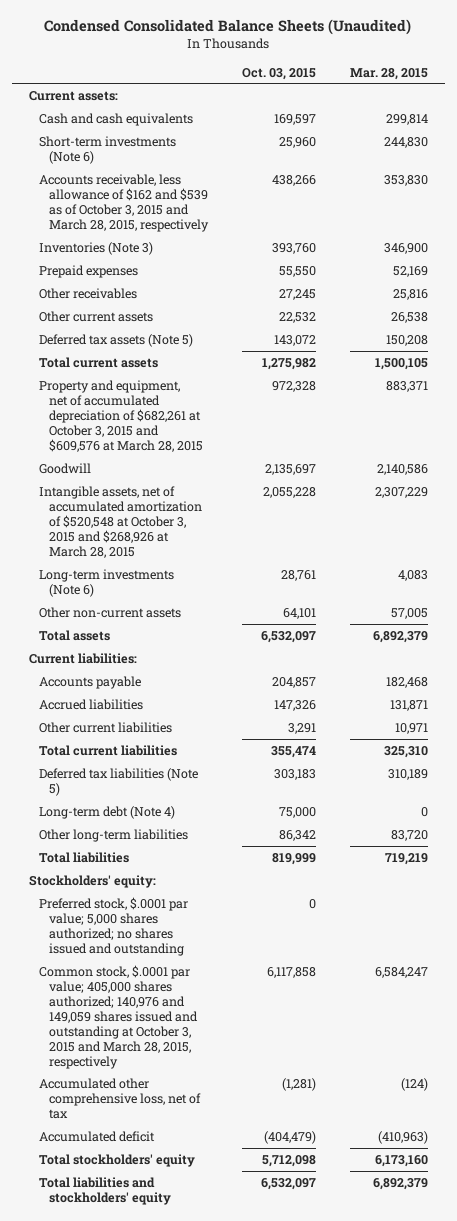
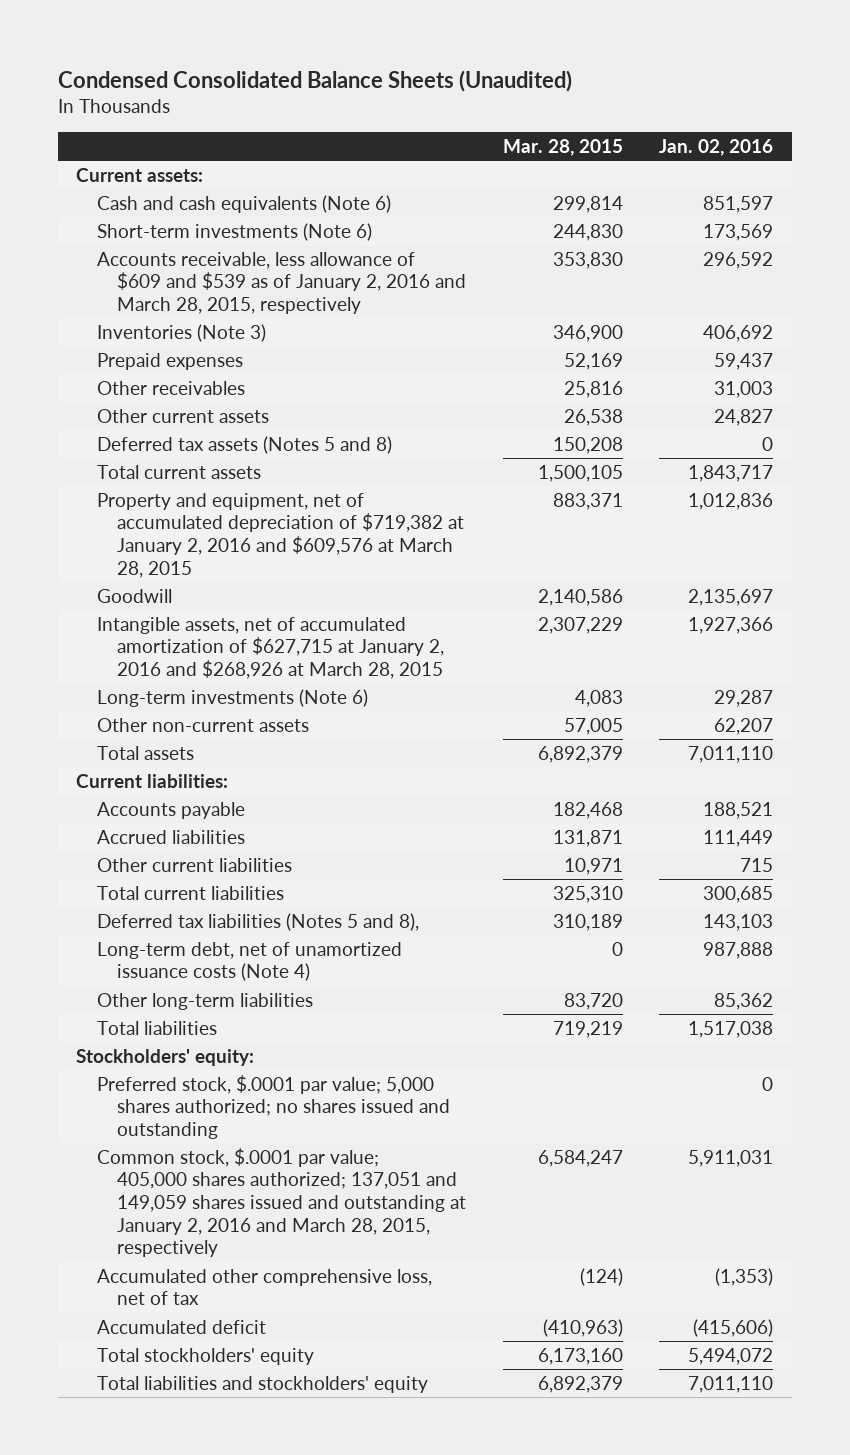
[242,67,317,80] Oct. 03, 2015 -> none
none -> [659,139,774,157] Jan. 02, 2016
[39,112,194,126] Cash and cash equivalents -> [96,194,391,213] Cash and cash equivalents (Note 6)
[39,173,210,232] Accounts receivable, less allowance of $162 and $539 as of October 3, 2015 and March 28, 2015, respectively -> [96,251,467,315] Accounts receivable, less allowance of $609 and $539 as of January 2, 2016 and March 28, 2015, respectively
[39,333,194,347] Deferred tax assets (Note 5) -> [96,435,392,454] Deferred tax assets (Notes 5 and 8)
[39,379,204,452] Property and equipment, net of accumulated depreciation of $682,261 at October 3, 2015 and $609,576 at March 28, 2015 -> [96,492,465,578] Property and equipment, net of accumulated depreciation of $719,382 at January 2, 2016 and $609,576 at March 28, 2015
[39,485,203,558] Intangible assets, net of accumulated amortization of $520,548 at October 3, 2015 and $268,926 at March 28, 2015 -> [96,616,445,680] Intangible assets, net of accumulated amortization of $627,715 at January 2, 2016 and $268,926 at March 28, 2015
[39,767,199,796] Deferred tax liabilities (Note 5) -> [96,912,419,931] Deferred tax liabilities (Notes 5 and 8),
[39,805,176,819] Long-term debt (Note 4) -> [96,941,402,982] Long-term debt, net of unamortized issuance costs (Note 4)
[39,964,199,1069] Common stock, $.0001 par value; 405,000 shares authorized; 140,976 and 149,059 shares issued and outstanding at October 3, 2015 and March 28, 2015, respectively -> [96,1147,467,1258] Common stock, $.0001 par value; 405,000 shares authorized; 137,051 and 149,059 shares issued and outstanding at January 2, 2016 and March 28, 2015, respectively

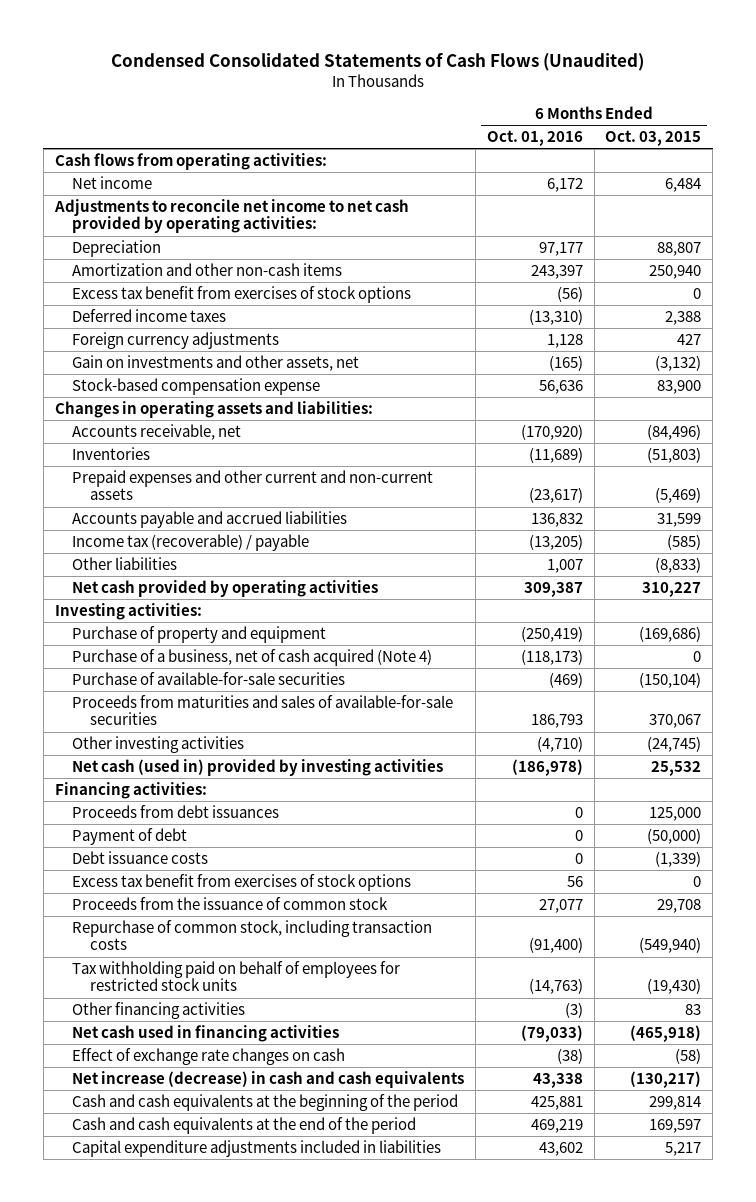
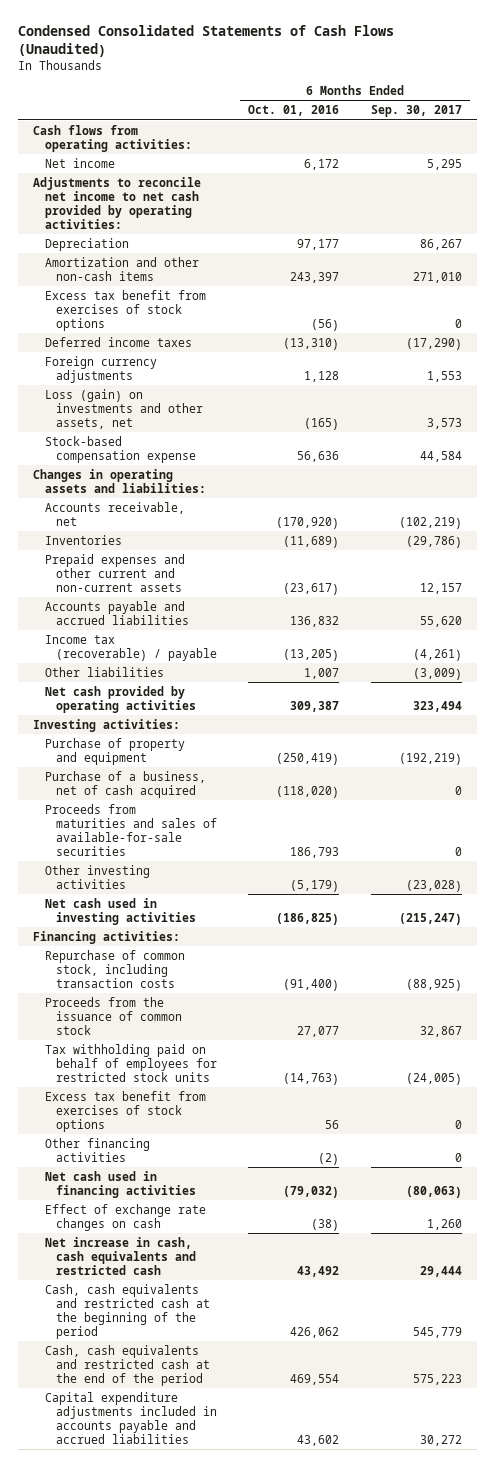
[605,130,702,147] Oct. 03, 2015 -> none
none -> [370,105,462,118] Sep. 30, 2017
[72,355,360,372] Gain on investments and other assets, net -> [44,388,203,429] Loss (gain) on investments and other assets, net
[72,672,346,686] Purchase of available-for-sale securities -> none
[72,649,433,667] Purchase of a business, net of cash acquired (Note 4) -> [44,770,206,798] Purchase of a business, net of cash acquired
[520,649,583,666] (118,173) -> [276,785,340,798] (118,020)
[536,736,583,753] (4,710) -> [290,879,340,892] (5,179)
[72,759,444,777] Net cash (used in) provided by investing activities -> [44,897,196,925] Net cash used in investing activities
[511,759,583,777] (186,978) -> [276,912,340,925] (186,825)
[72,805,280,819] Proceeds from debt issuances -> none
[72,828,188,846] Payment of debt -> none
[72,851,209,865] Debt issuance costs -> none
[72,897,389,911] Proceeds from the issuance of common stock -> [44,996,182,1035] Proceeds from the issuance of common stock
[72,874,412,892] Excess tax benefit from exercises of stock options -> [44,1090,206,1132] Excess tax benefit from exercises of stock options
[564,1002,583,1019] (3) -> [318,1152,340,1165] (2)
[520,1025,583,1043] (79,033) -> [283,1185,340,1198] (79,032)
[72,1071,465,1089] Net increase (decrease) in cash and cash equivalents -> [44,1236,196,1275] Net increase in cash, cash equivalents and restricted cash
[532,1073,583,1089] 43,338 -> [297,1265,340,1277] 43,492
[72,1094,459,1112] Cash and cash equivalents at the beginning of the period -> [44,1283,210,1339] Cash, cash equivalents and restricted cash at the beginning of the period
[530,1096,583,1111] 425,881 -> [290,1326,340,1338] 426,062
[72,1117,417,1135] Cash and cash equivalents at the end of the period -> [44,1344,210,1386] Cash, cash equivalents and restricted cash at the end of the period
[530,1119,583,1134] 469,219 -> [290,1373,340,1385] 469,554
[72,1140,442,1158] Capital expenditure adjustments included in liabilities -> [44,1391,217,1444] Capital expenditure adjustments included in accounts payable and accrued liabilities

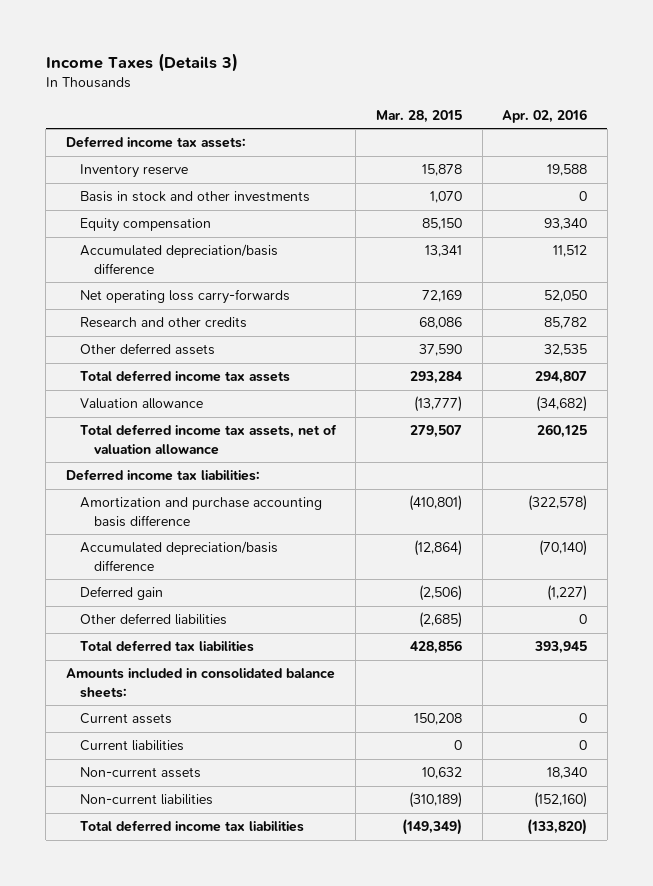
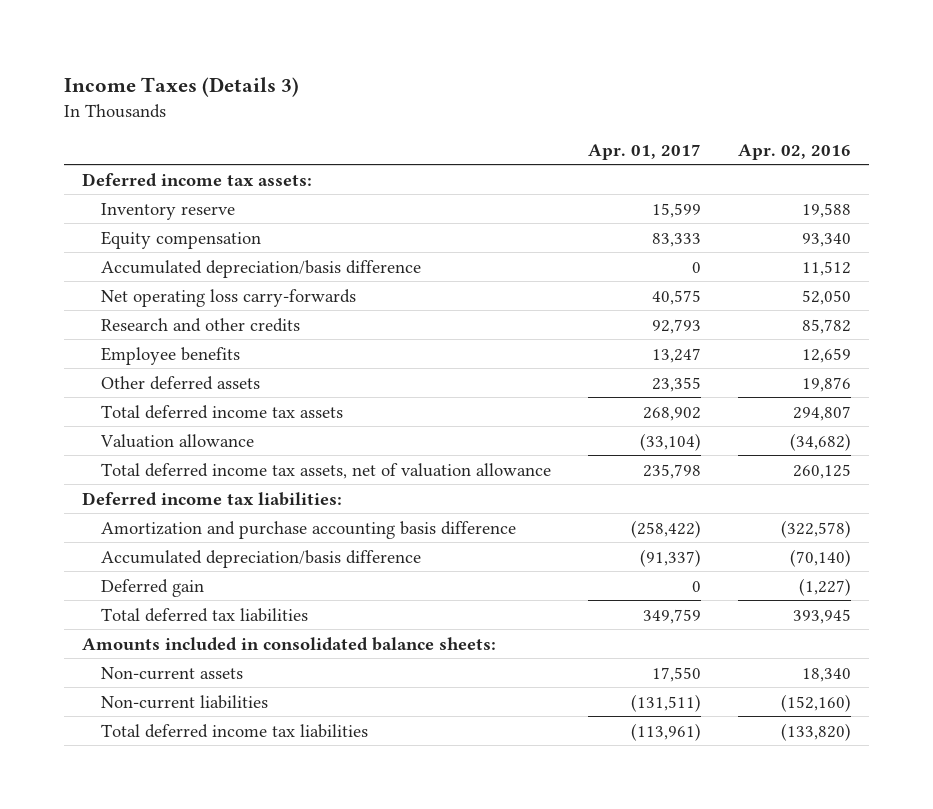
[375,109,462,123] Mar. 28, 2015 -> none
none -> [588,143,702,160] Apr. 01, 2017
[79,191,310,203] Basis in stock and other investments -> none
none -> [101,346,241,365] Employee benefits
[544,344,588,357] 32,535 -> [801,376,851,392] 19,876
[79,613,227,626] Other deferred liabilities -> none
[79,713,172,725] Current assets -> none
[79,740,184,752] Current liabilities -> none

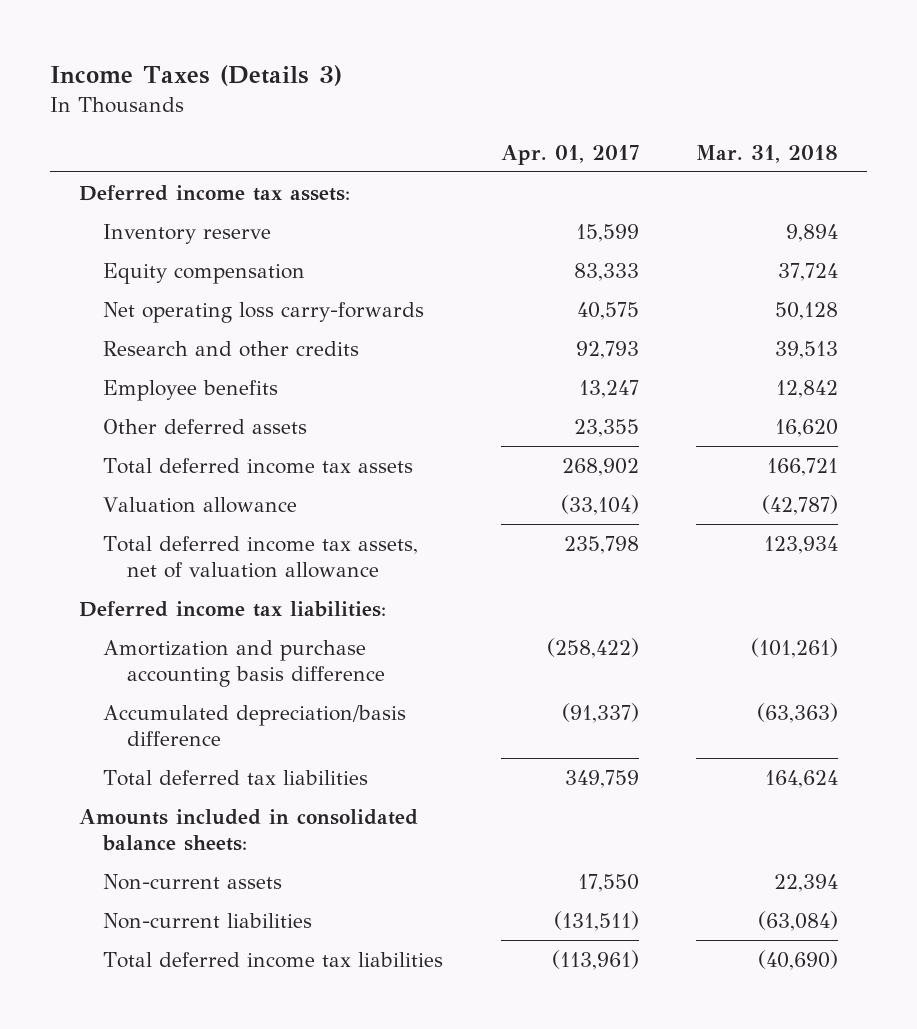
[737,143,851,160] Apr. 02, 2016 -> none
none -> [696,144,839,163] Mar. 31, 2018
[101,259,422,278] Accumulated depreciation/basis difference -> none
[101,578,205,597] Deferred gain -> none

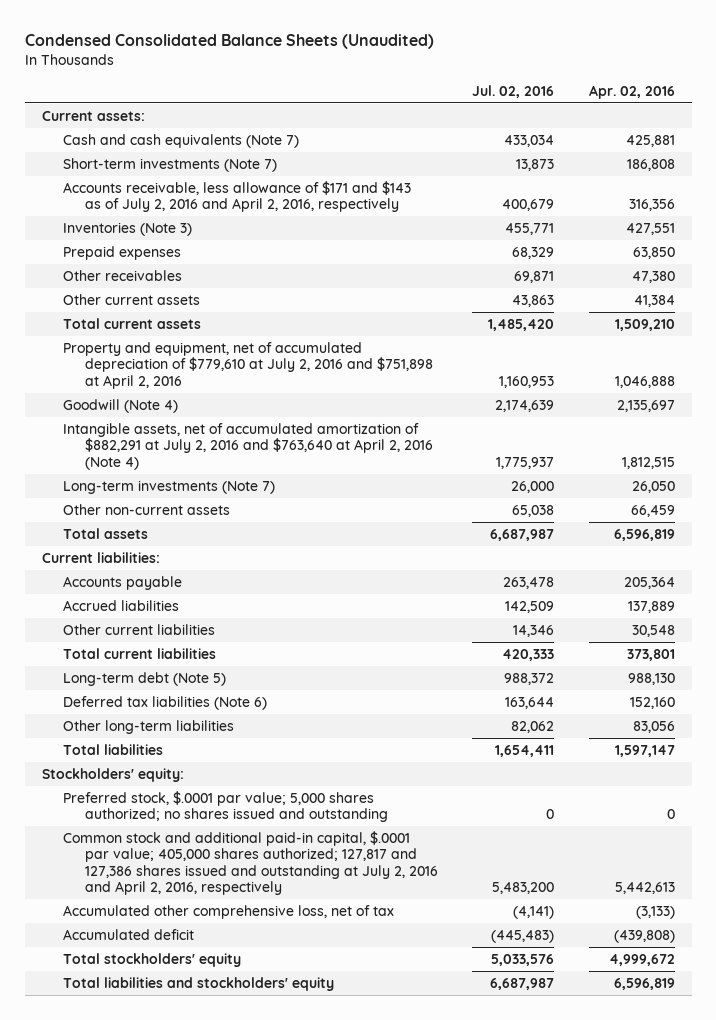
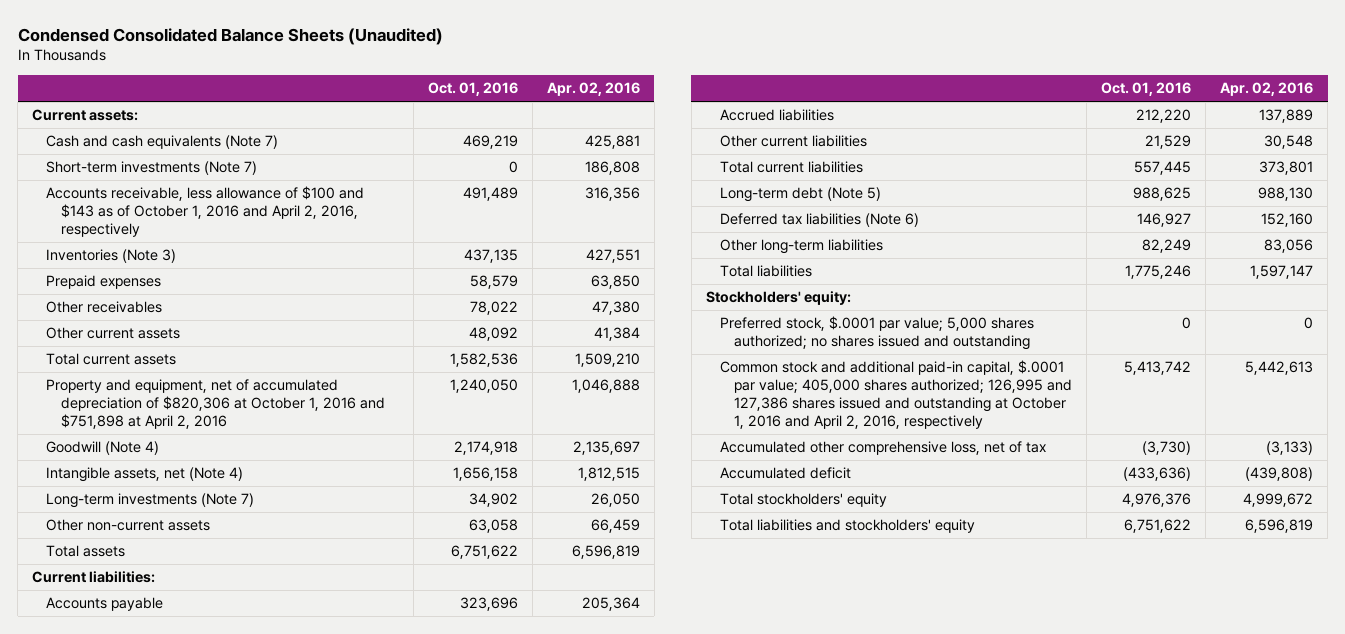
[472,84,555,98] Jul. 02, 2016 -> none
none -> [427,82,518,97] Oct. 01, 2016
[63,180,412,213] Accounts receivable, less allowance of $171 and $143 as of July 2, 2016 and April 2, 2016, respectively -> [46,186,365,237] Accounts receivable, less allowance of $100 and $143 as of October 1, 2016 and April 2, 2016, respectively
[63,341,434,389] Property and equipment, net of accumulated depreciation of $779,610 at July 2, 2016 and $751,898 at April 2, 2016 -> [46,379,385,429] Property and equipment, net of accumulated depreciation of $820,306 at October 1, 2016 and $751,898 at April 2, 2016
[63,422,434,470] Intangible assets, net of accumulated amortization of $882,291 at July 2, 2016 and $763,640 at April 2, 2016 (Note 4) -> [46,467,244,483] Intangible assets, net (Note 4)
[63,830,439,896] Common stock and additional paid-in capital, $.0001 par value; 405,000 shares authorized; 127,817 and 127,386 shares issued and outstanding at July 2, 2016 and April 2, 2016, respectively -> [719,360,1072,429] Common stock and additional paid-in capital, $.0001 par value; 405,000 shares authorized; 126,995 and 127,386 shares issued and outstanding at October 1, 2016 and April 2, 2016, respectively

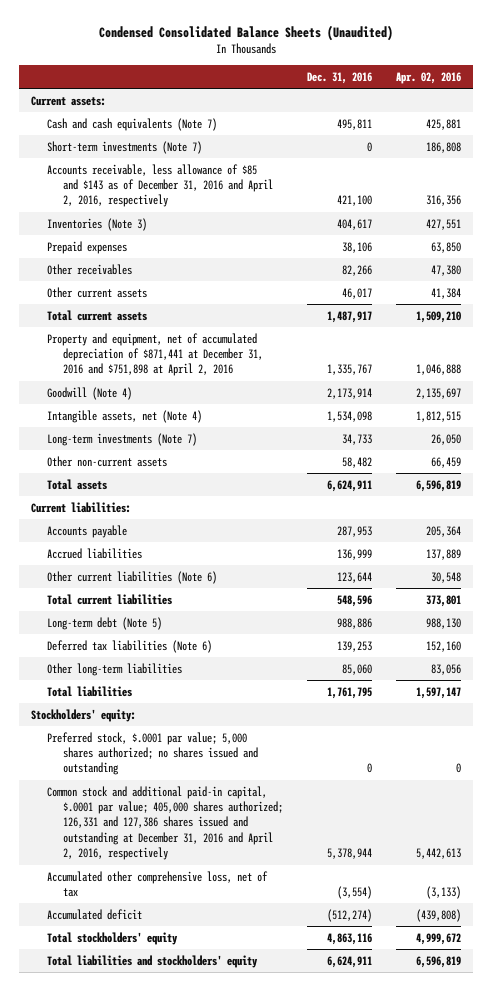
[427,82,518,97] Oct. 01, 2016 -> none
none -> [307,71,373,84] Dec. 31, 2016
[46,186,365,237] Accounts receivable, less allowance of $100 and $143 as of October 1, 2016 and April 2, 2016, respectively -> [47,163,274,208] Accounts receivable, less allowance of $85 and $143 as of December 31, 2016 and April 2, 2016, respectively
[46,379,385,429] Property and equipment, net of accumulated depreciation of $820,306 at October 1, 2016 and $751,898 at April 2, 2016 -> [47,332,264,377] Property and equipment, net of accumulated depreciation of $871,441 at December 31, 2016 and $751,898 at April 2, 2016
[719,135,867,148] Other current liabilities -> [47,570,218,584] Other current liabilities (Note 6)
[719,360,1072,429] Common stock and additional paid-in capital, $.0001 par value; 405,000 shares authorized; 126,995 and 127,386 shares issued and outstanding at October 1, 2016 and April 2, 2016, respectively -> [47,785,284,861] Common stock and additional paid-in capital, $.0001 par value; 405,000 shares authorized; 126,331 and 127,386 shares issued and outstanding at December 31, 2016 and April 2, 2016, respectively

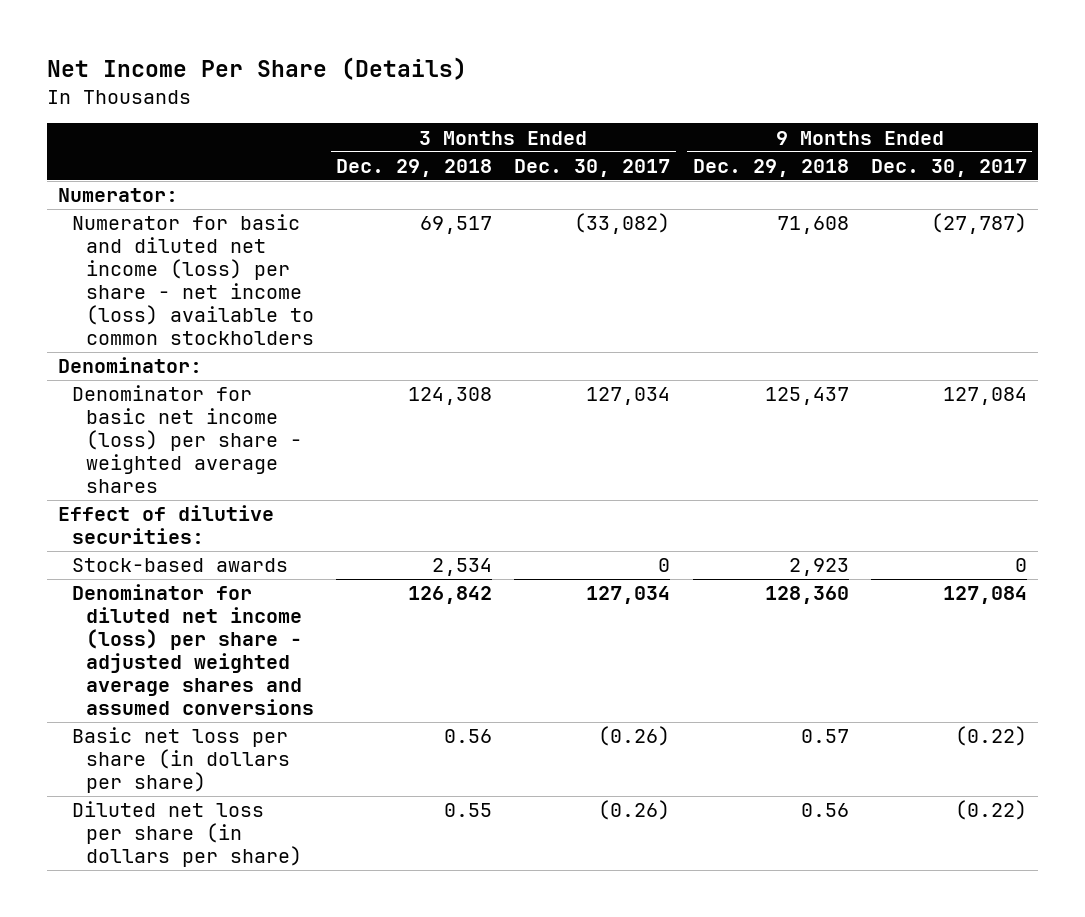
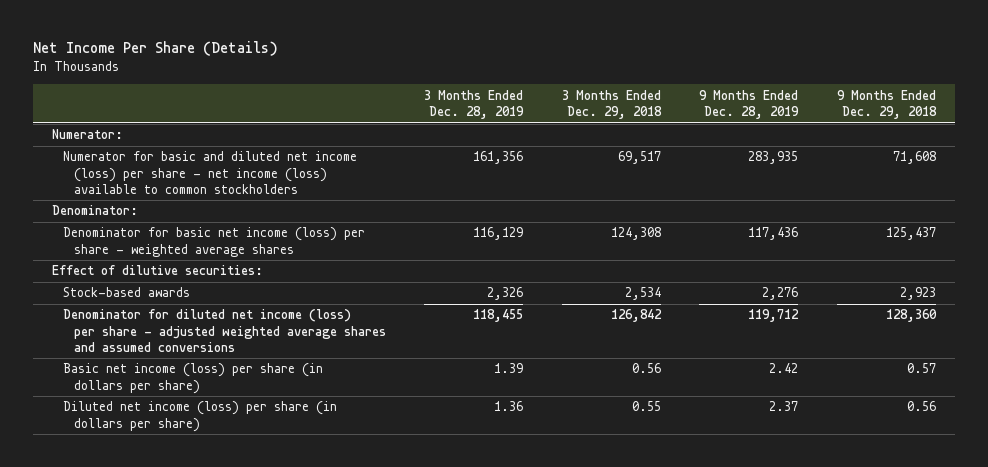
[514,158,671,177] Dec. 30, 2017 -> none
[870,158,1027,177] Dec. 30, 2017 -> none
none -> [424,89,525,120] 3 Months Ended Dec. 28, 2019
none -> [699,89,800,120] 9 Months Ended Dec. 28, 2019
[72,727,291,794] Basic net loss per share (in dollars per share) -> [63,363,324,394] Basic net income (loss) per share (in dollars per share)
[72,801,303,868] Diluted net loss per share (in dollars per share) -> [63,401,338,432] Diluted net income (loss) per share (in dollars per share)

